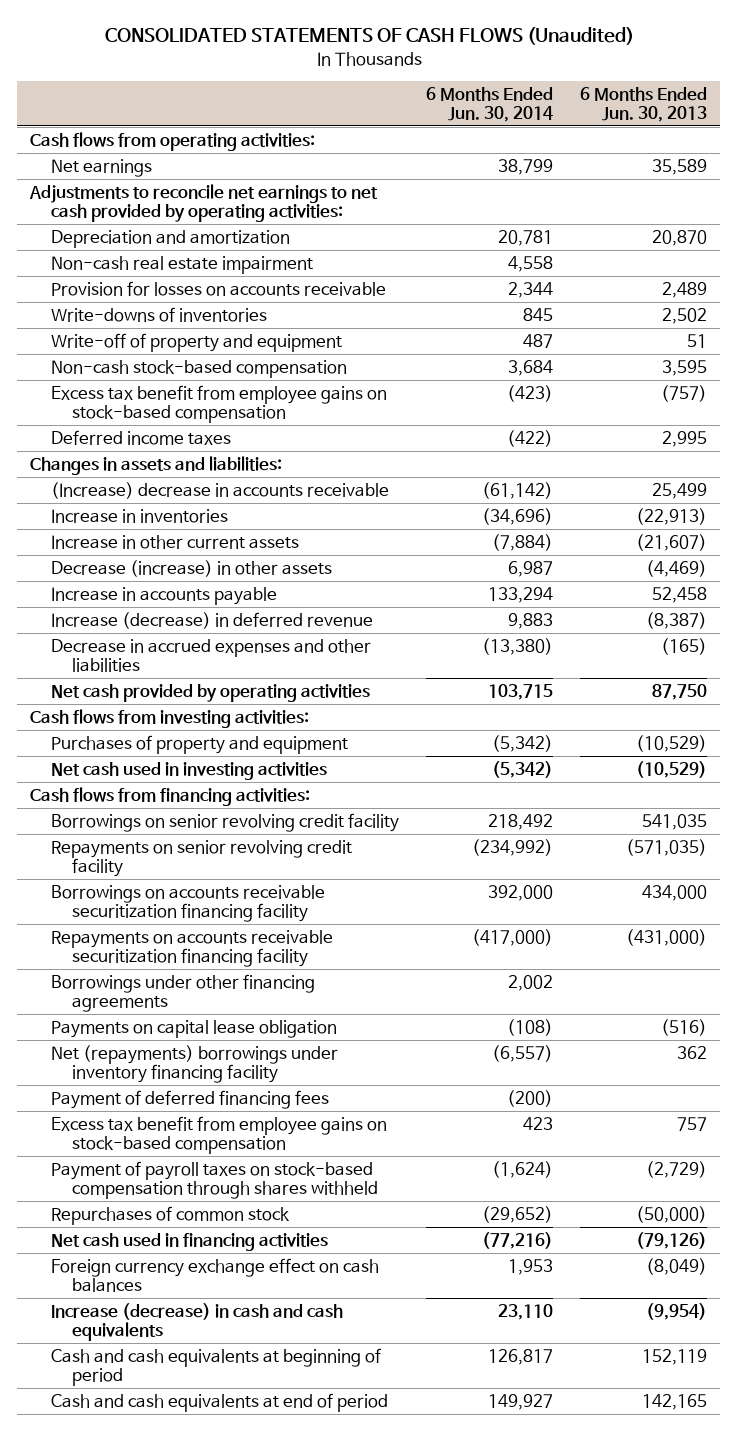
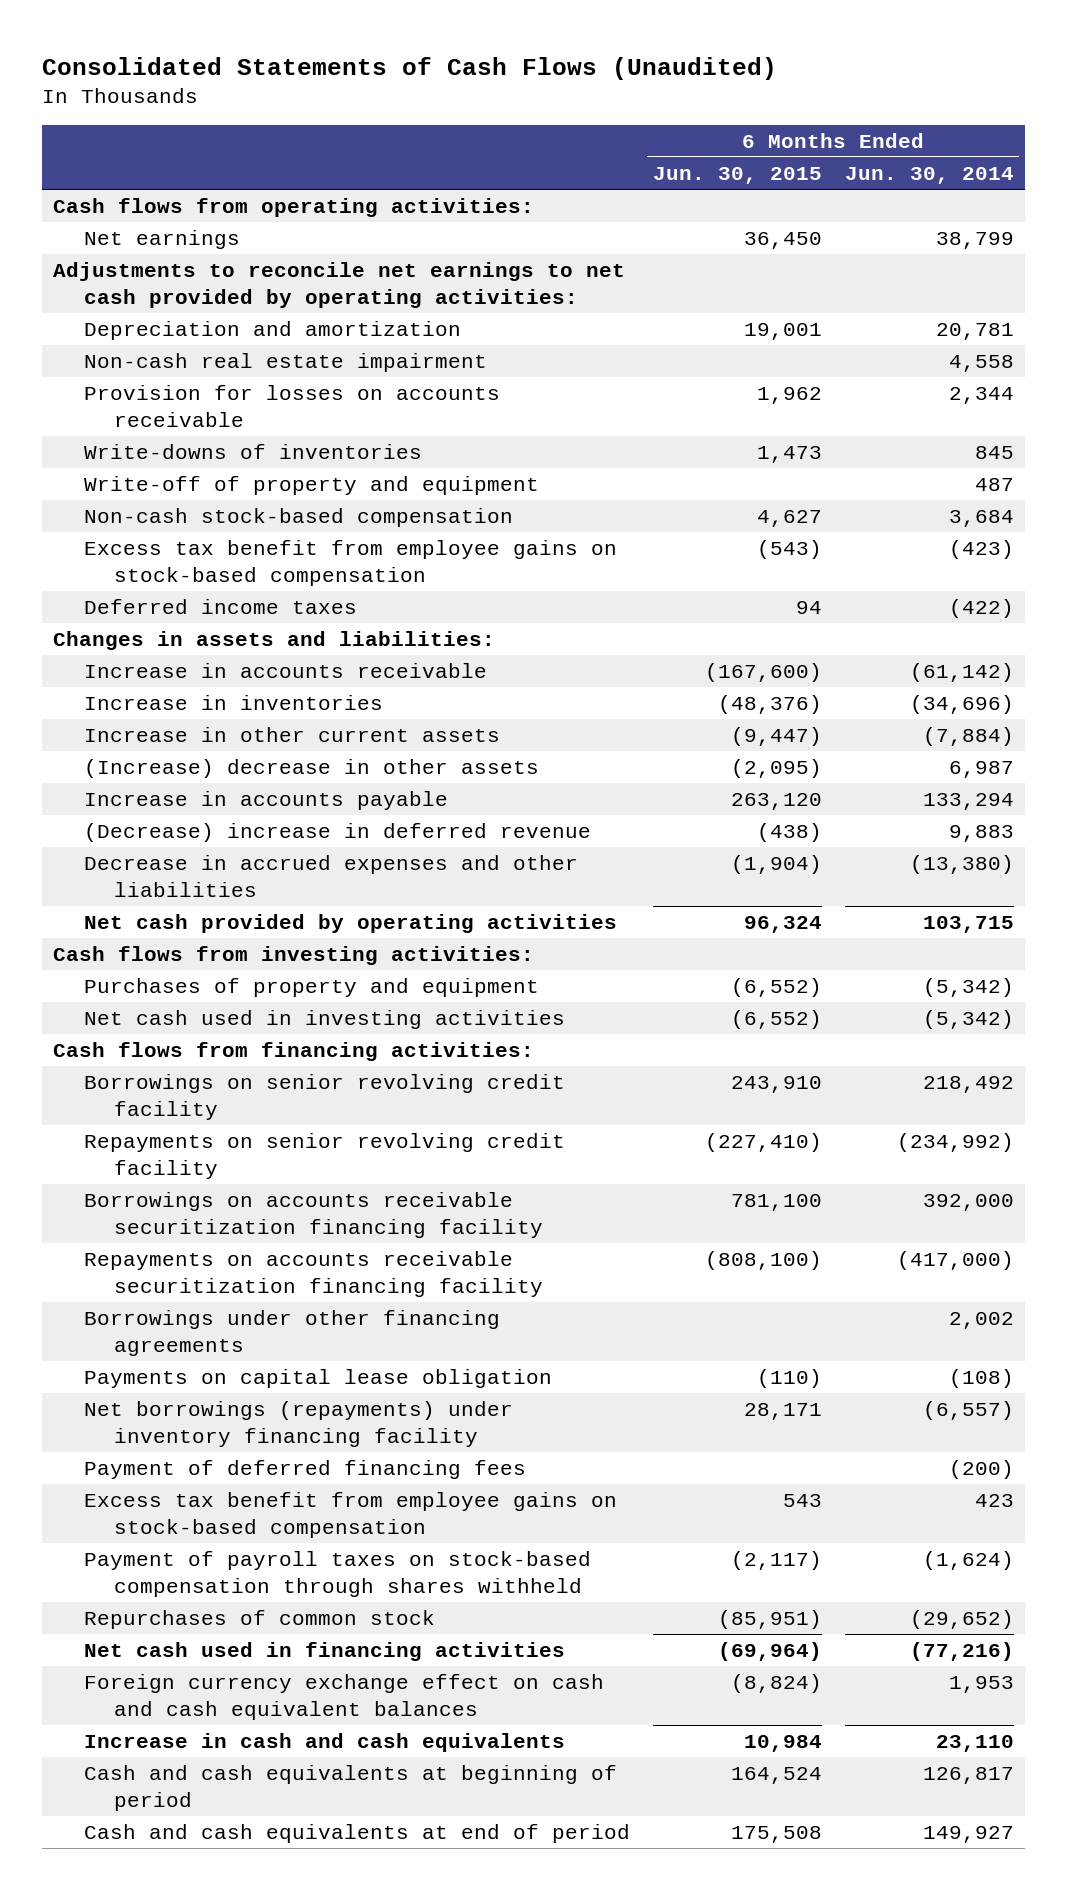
[104,27,634,46] CONSOLIDATED STATEMENTS OF CASH FLOWS (Unaudited) -> [41,56,777,80] Consolidated Statements of Cash Flows (Unaudited)
[579,86,707,122] 6 Months Ended Jun. 30, 2013 -> none
none -> [652,166,822,184] Jun. 30, 2015
[51,481,390,499] (Increase) decrease in accounts receivable -> [83,663,487,679] Increase in accounts receivable
[51,559,333,577] Decrease (increase) in other assets -> [83,759,539,779] (Increase) decrease in other assets
[51,611,374,629] Increase (decrease) in deferred revenue -> [83,823,591,843] (Decrease) increase in deferred revenue
[51,1044,339,1083] Net (repayments) borrowings under inventory financing facility -> [83,1401,513,1447] Net borrowings (repayments) under inventory financing facility
[51,1257,380,1292] Foreign currency exchange effect on cash balances -> [83,1674,604,1720] Foreign currency exchange effect on cash and cash equivalent balances
[51,1302,344,1341] Increase (decrease) in cash and cash equivalents -> [83,1733,565,1753] Increase in cash and cash equivalents

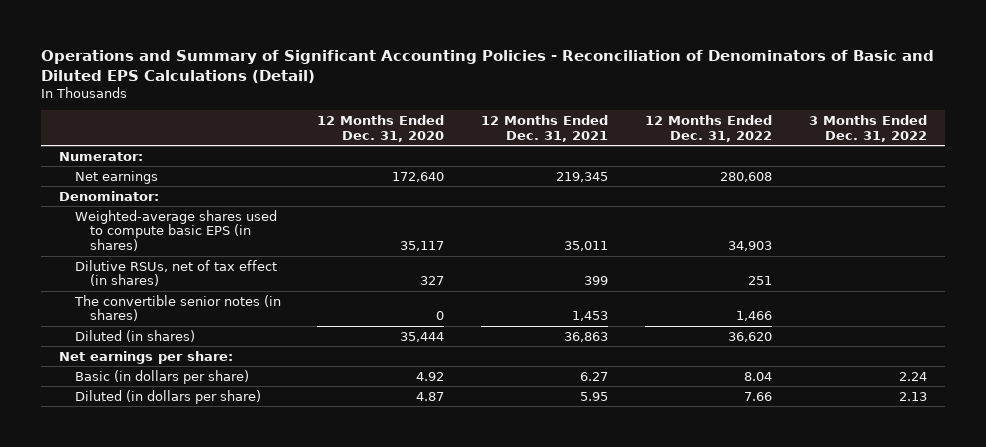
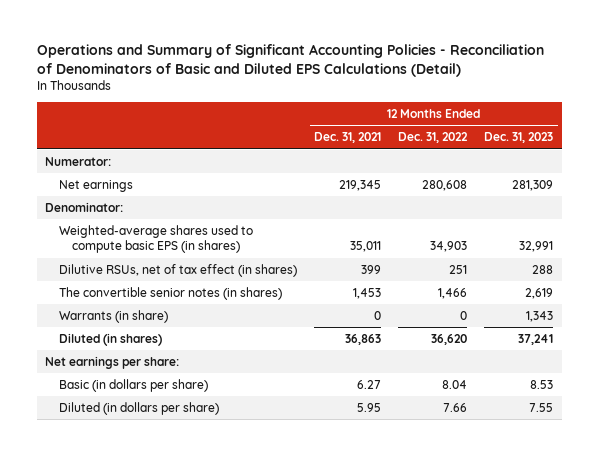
[317,115,445,142] 12 Months Ended Dec. 31, 2020 -> none
[808,115,927,142] 3 Months Ended Dec. 31, 2022 -> none
none -> [484,132,554,144] Dec. 31, 2023
none -> [58,309,168,323] Warrants (in share)

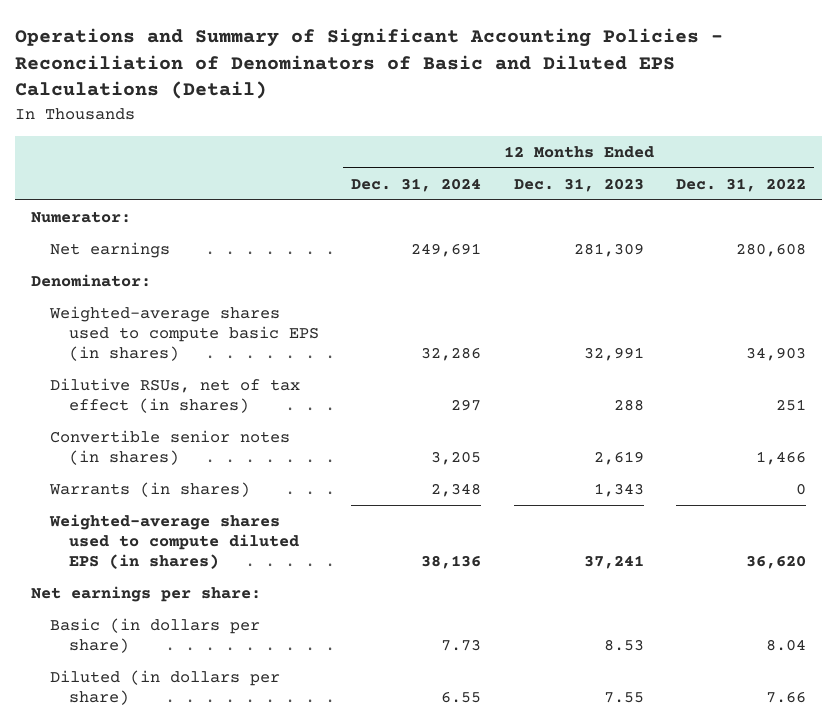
[313,132,381,144] Dec. 31, 2021 -> none
none -> [351,177,482,192] Dec. 31, 2024
[58,286,282,300] The convertible senior notes (in shares) -> [50,429,291,466] Convertible senior notes (in shares)
[58,309,168,323] Warrants (in share) -> [49,481,251,497] Warrants (in shares)
[58,332,162,346] Diluted (in shares) -> [49,513,299,570] Weighted-average shares used to compute diluted EPS (in shares)

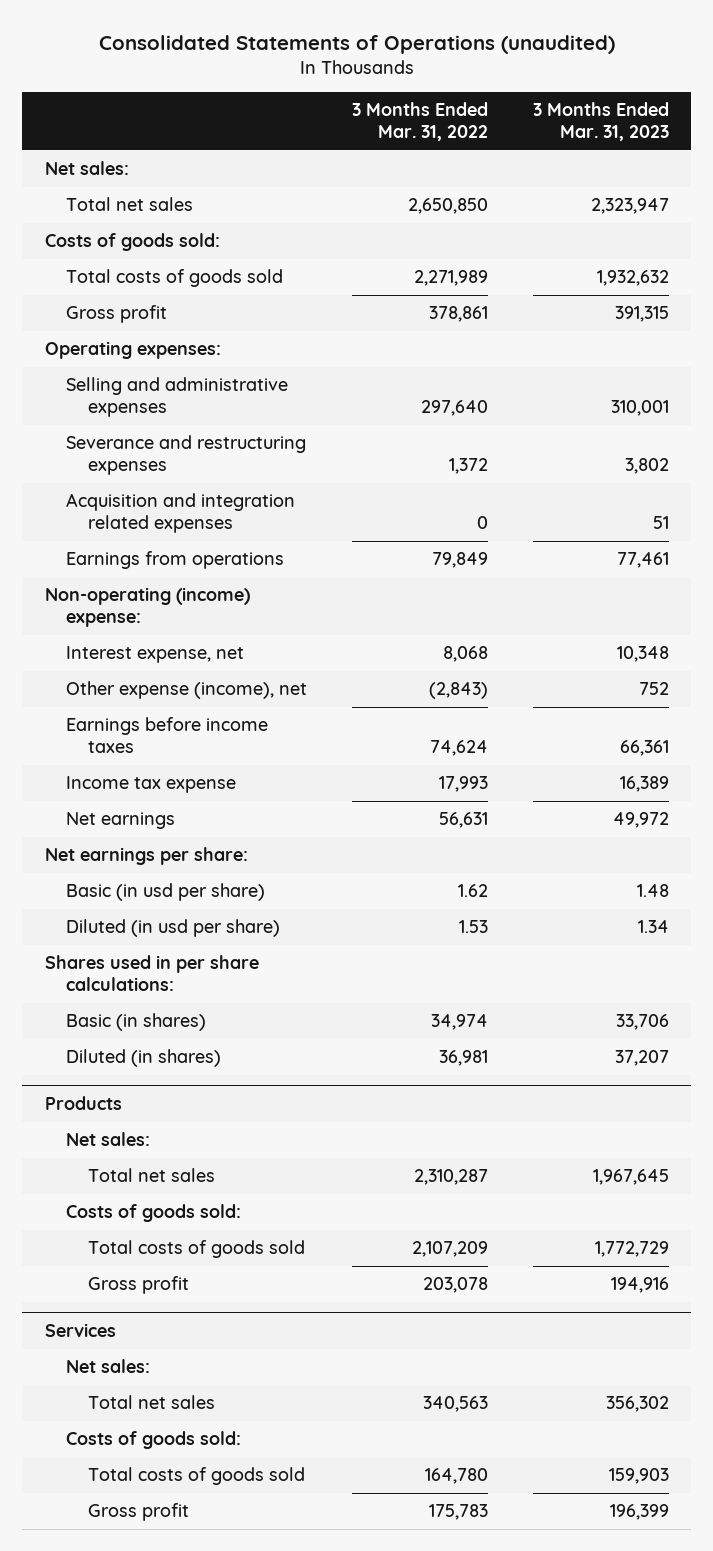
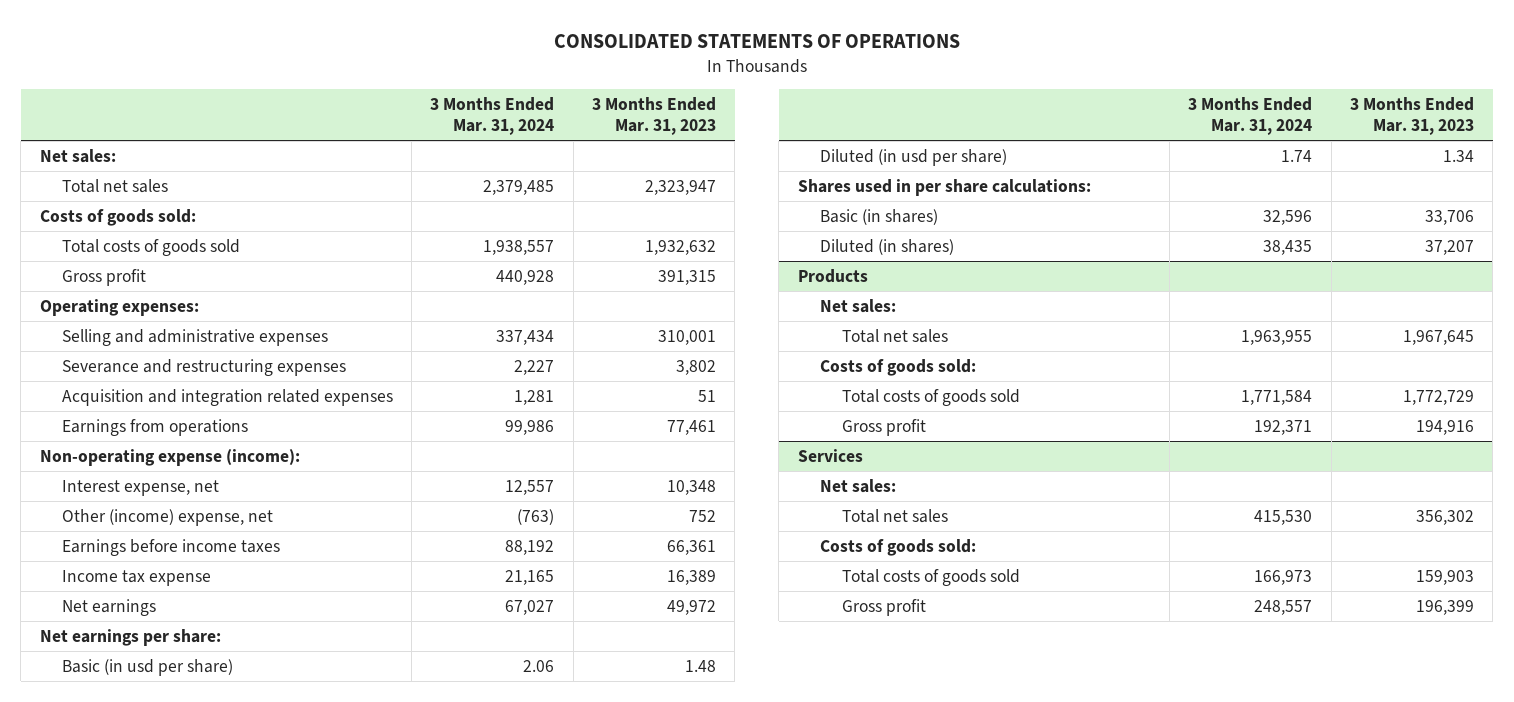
[98,34,615,54] Consolidated Statements of Operations (unaudited) -> [553,33,960,48] CONSOLIDATED STATEMENTS OF OPERATIONS
[351,102,488,141] 3 Months Ended Mar. 31, 2022 -> none
none -> [430,96,555,136] 3 Months Ended Mar. 31, 2024
[44,587,250,628] Non-operating (income) expense: -> [39,448,300,466] Non-operating expense (income):
[66,681,308,700] Other expense (income), net -> [61,508,273,526] Other (income) expense, net

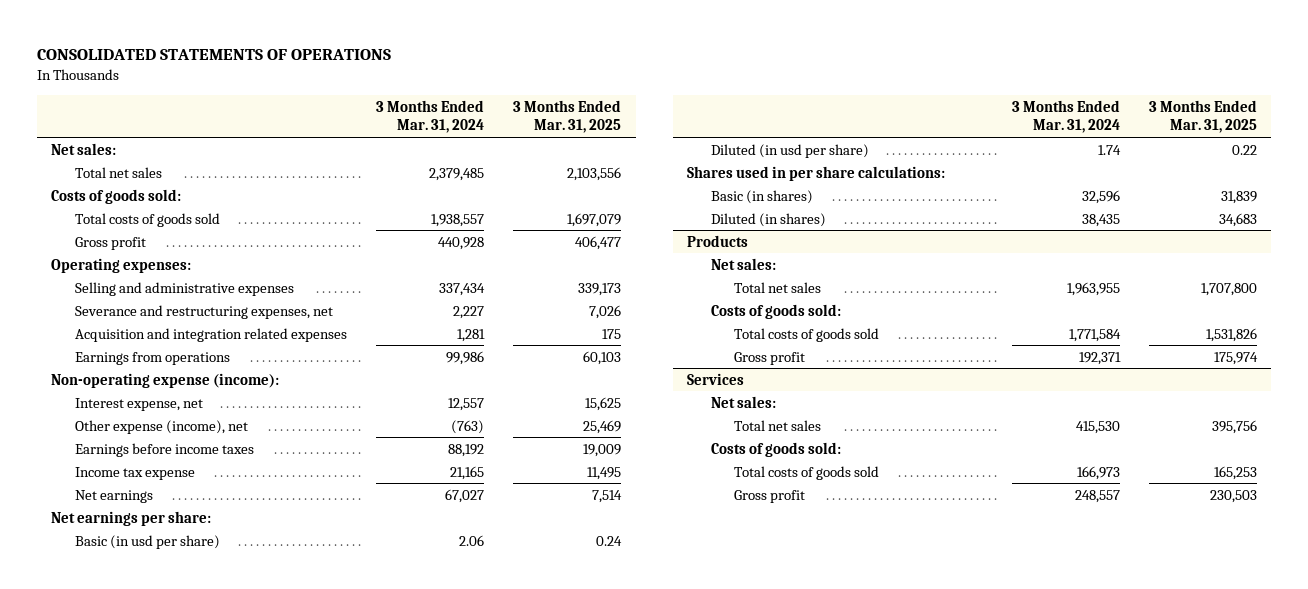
[592,96,717,136] 3 Months Ended Mar. 31, 2023 -> none
none -> [512,99,621,134] 3 Months Ended Mar. 31, 2025
[61,358,346,376] Severance and restructuring expenses -> [74,304,333,319] Severance and restructuring expenses, net
[61,508,273,526] Other (income) expense, net -> [74,419,248,434] Other expense (income), net

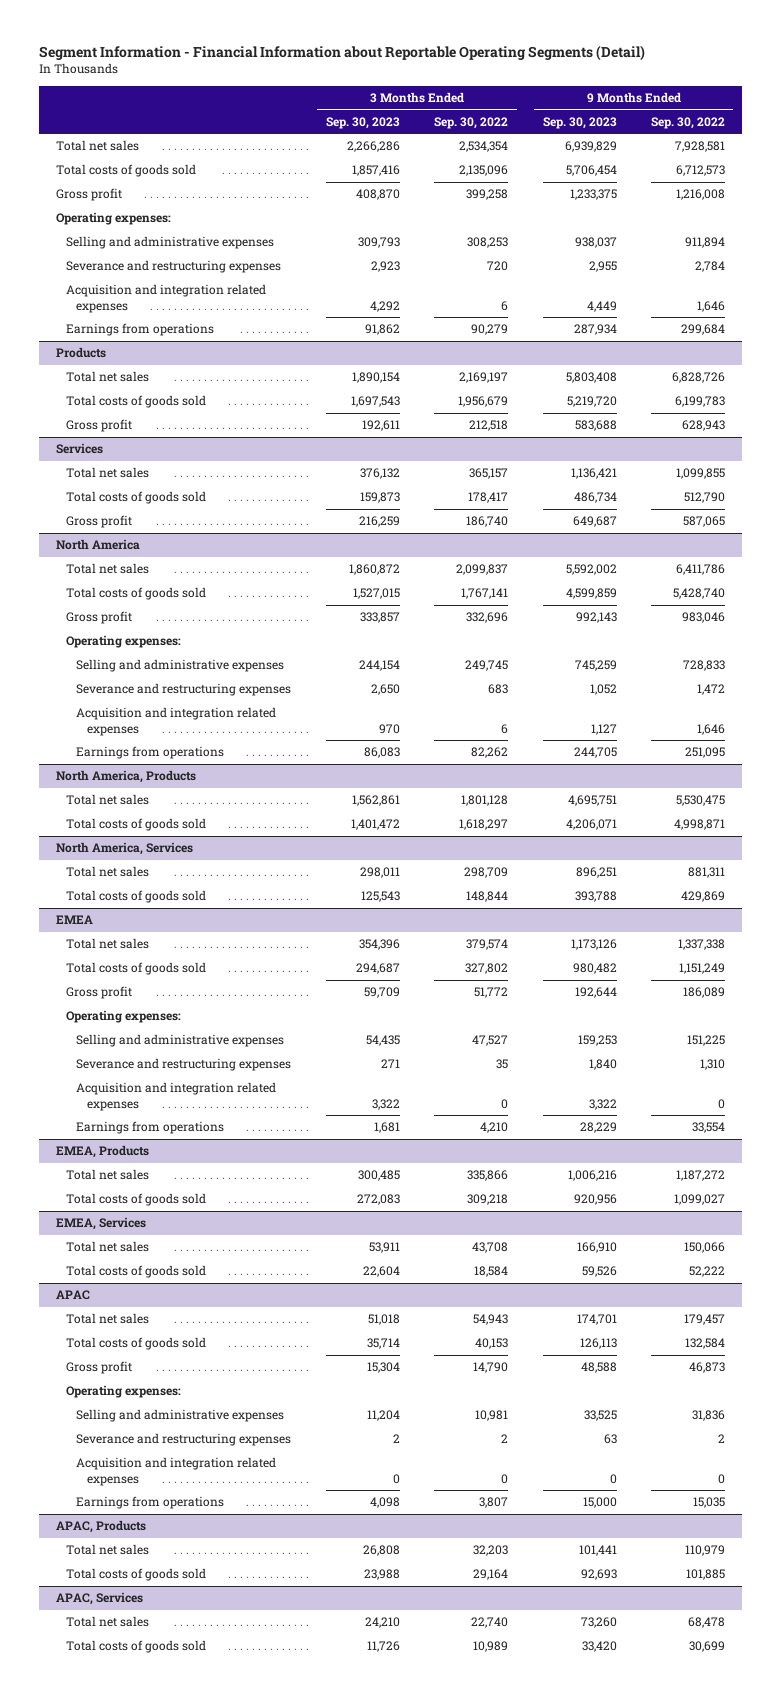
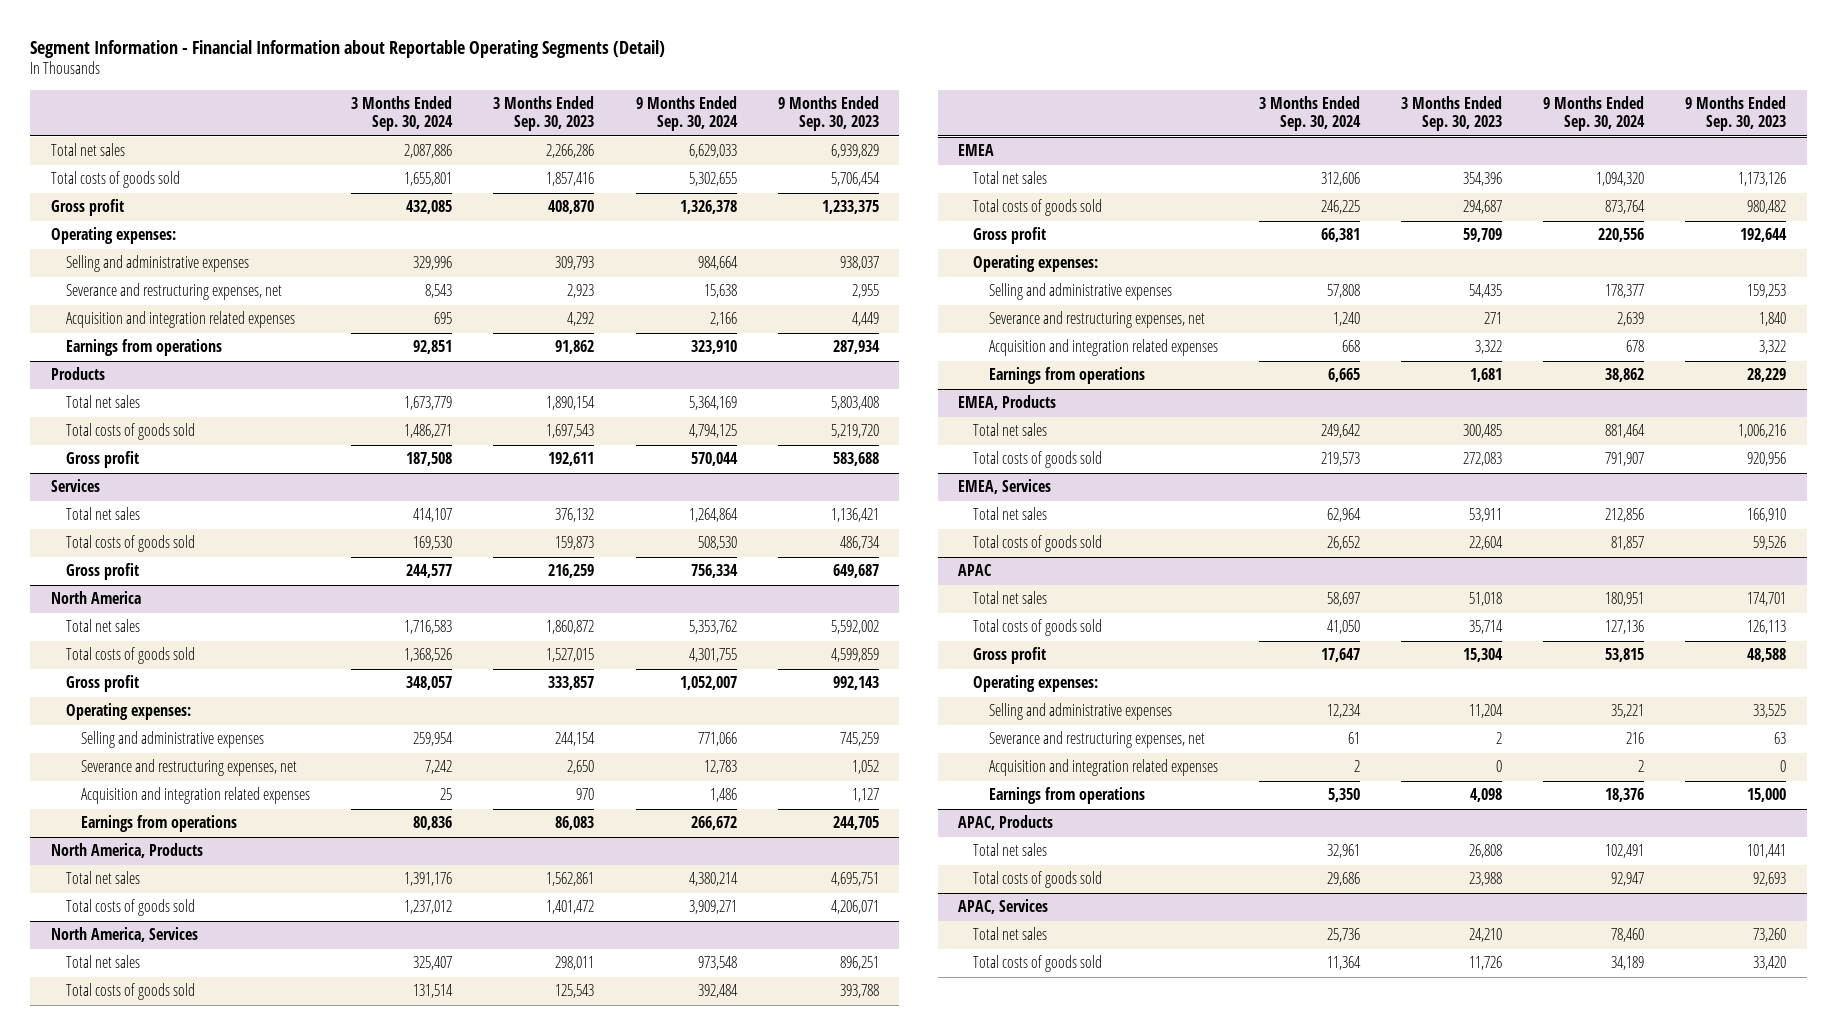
[434,116,509,129] Sep. 30, 2022 -> none
[650,116,725,129] Sep. 30, 2022 -> none
none -> [351,96,454,132] 3 Months Ended Sep. 30, 2024
none -> [635,96,738,132] 9 Months Ended Sep. 30, 2024
[66,260,282,274] Severance and restructuring expenses -> [65,283,282,301] Severance and restructuring expenses, net
[76,683,292,697] Severance and restructuring expenses -> [81,759,298,777] Severance and restructuring expenses, net
[76,1058,292,1072] Severance and restructuring expenses -> [988,311,1205,329] Severance and restructuring expenses, net
[76,1433,292,1447] Severance and restructuring expenses -> [988,731,1205,749] Severance and restructuring expenses, net

